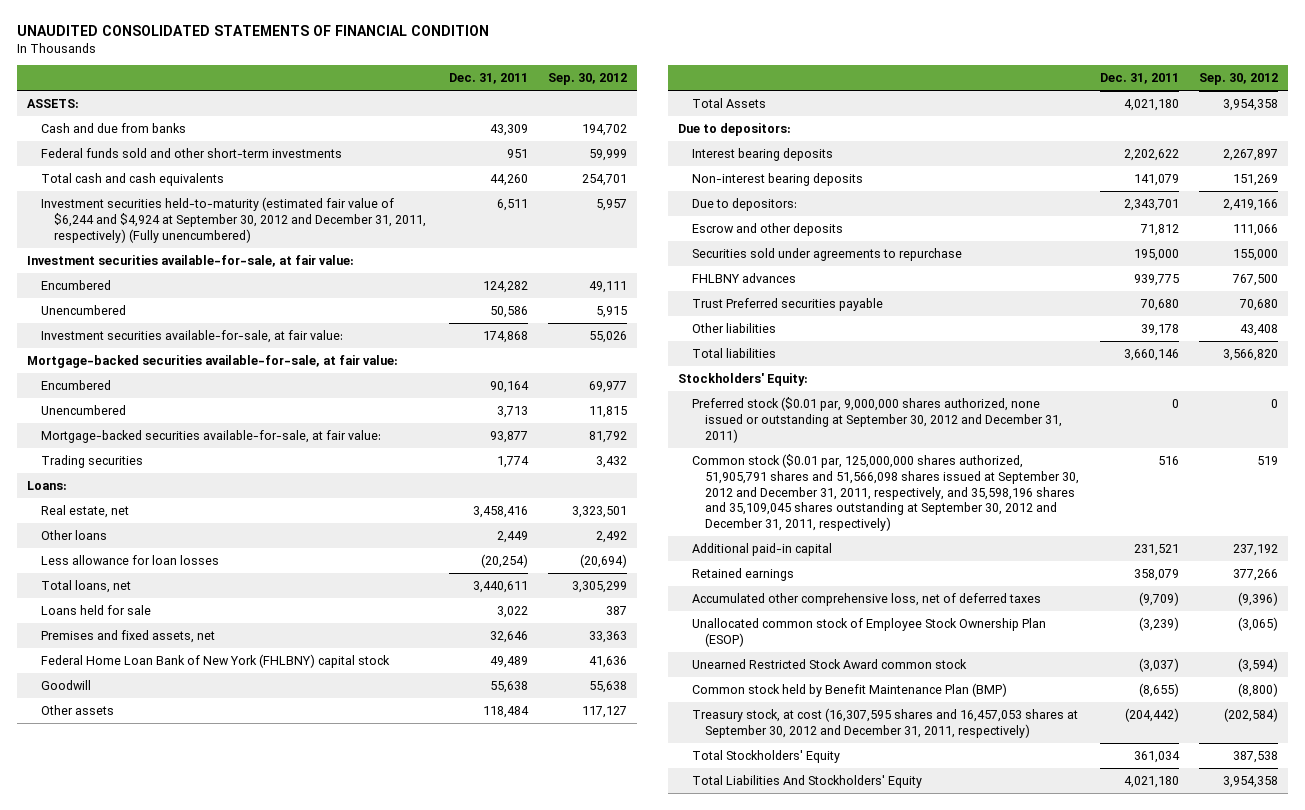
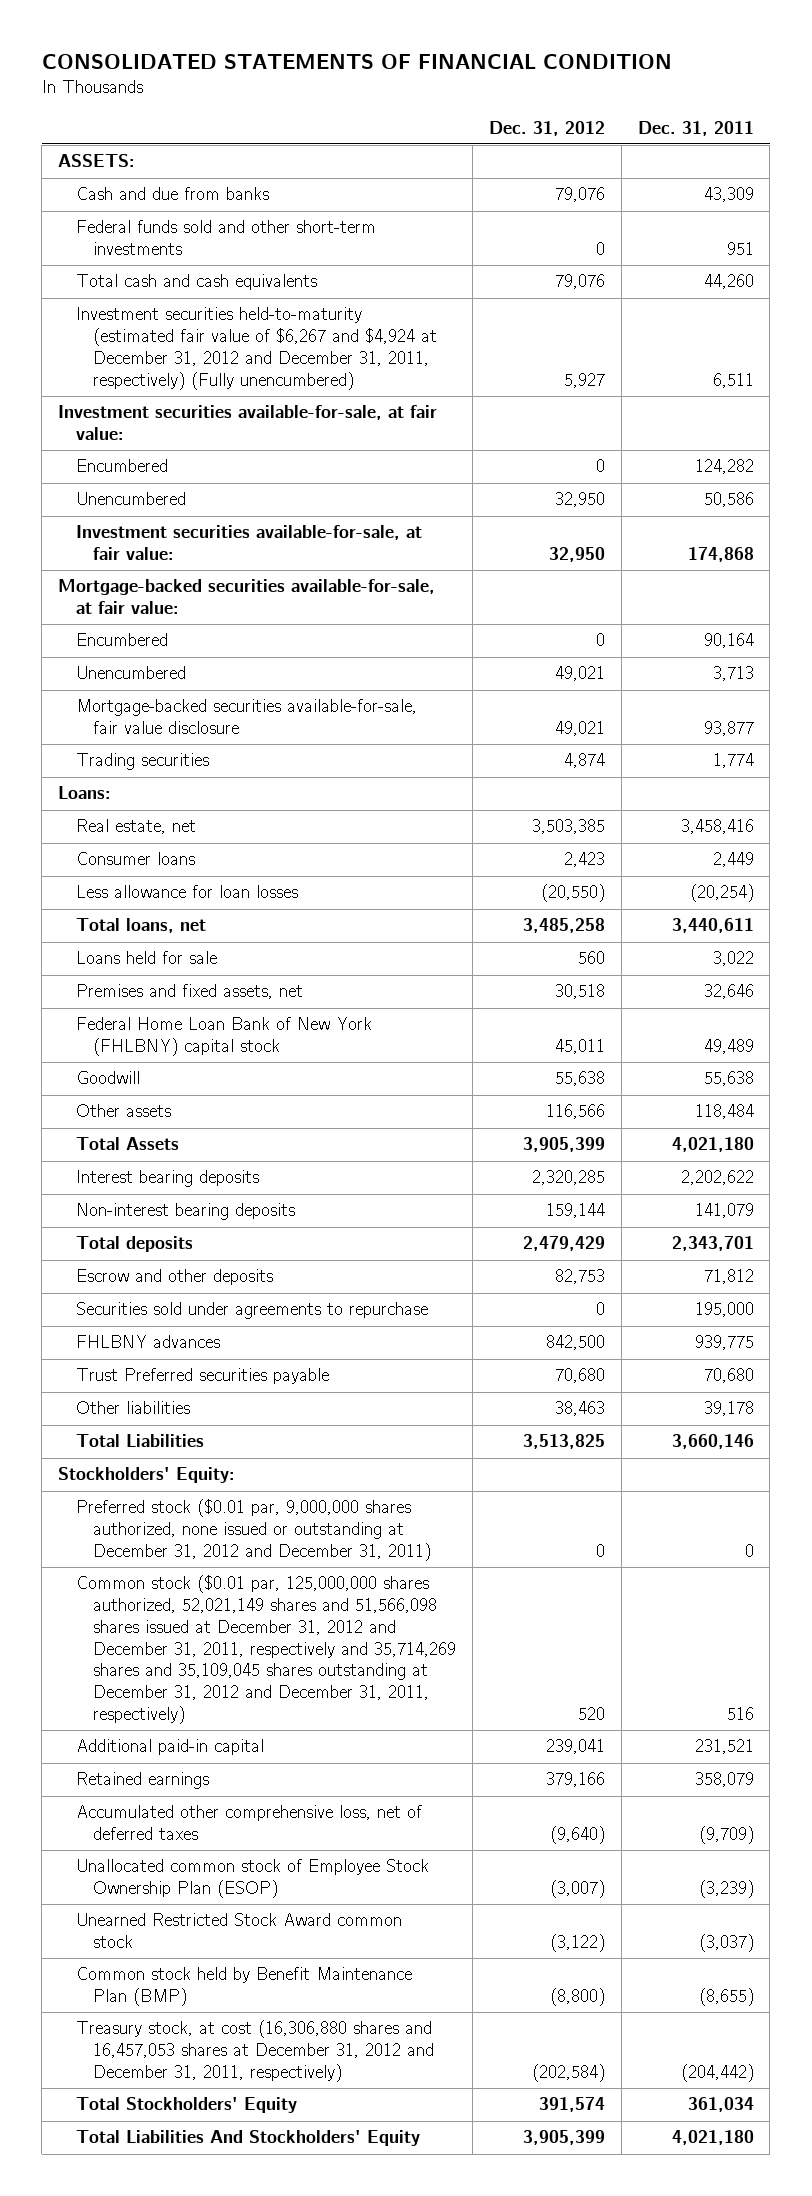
[16,25,489,37] UNAUDITED CONSOLIDATED STATEMENTS OF FINANCIAL CONDITION -> [41,54,672,70] CONSOLIDATED STATEMENTS OF FINANCIAL CONDITION
[548,72,628,85] Sep. 30, 2012 -> none
none -> [488,120,605,136] Dec. 31, 2012
[40,197,427,243] Investment securities held-to-maturity (estimated fair value of $6,244 and $4,924 at September 30, 2012 and December 31, 2011, respectively) (Fully unencumbered) -> [75,307,438,390] Investment securities held-to-maturity (estimated fair value of $6,267 and $4,924 at December 31, 2012 and December 31, 2011, respectively) (Fully unencumbered)
[40,430,381,444] Mortgage-backed securities available-for-sale, at fair value: -> [75,699,417,735] Mortgage-backed securities available-for-sale, fair value disclosure
[40,530,107,541] Other loans -> [75,852,195,866] Consumer loans
[678,123,792,137] Due to depositors: -> none
[691,198,797,212] Due to depositors: -> [75,1236,193,1253] Total deposits
[691,348,776,359] Total liabilities -> [75,1434,204,1448] Total Liabilities
[691,397,1063,443] Preferred stock ($0.01 par, 9,000,000 shares authorized, none issued or outstanding at September 30, 2012 and December 31, 2011) -> [75,1499,432,1561] Preferred stock ($0.01 par, 9,000,000 shares authorized, none issued or outstanding at December 31, 2012 and December 31, 2011)
[691,454,1080,532] Common stock ($0.01 par, 125,000,000 shares authorized, 51,905,791 shares and 51,566,098 shares issued at September 30, 2012 and December 31, 2011, respectively, and 35,598,196 shares and 35,109,045 shares outstanding at September 30, 2012 and December 31, 2011, respectively) -> [75,1575,457,1724] Common stock ($0.01 par, 125,000,000 shares authorized, 52,021,149 shares and 51,566,098 shares issued at December 31, 2012 and December 31, 2011, respectively and 35,714,269 shares and 35,109,045 shares outstanding at December 31, 2012 and December 31, 2011, respectively)
[691,708,1078,738] Treasury stock, at cost (16,307,595 shares and 16,457,053 shares at September 30, 2012 and December 31, 2011, respectively) -> [75,2020,435,2082] Treasury stock, at cost (16,306,880 shares and 16,457,053 shares at December 31, 2012 and December 31, 2011, respectively)

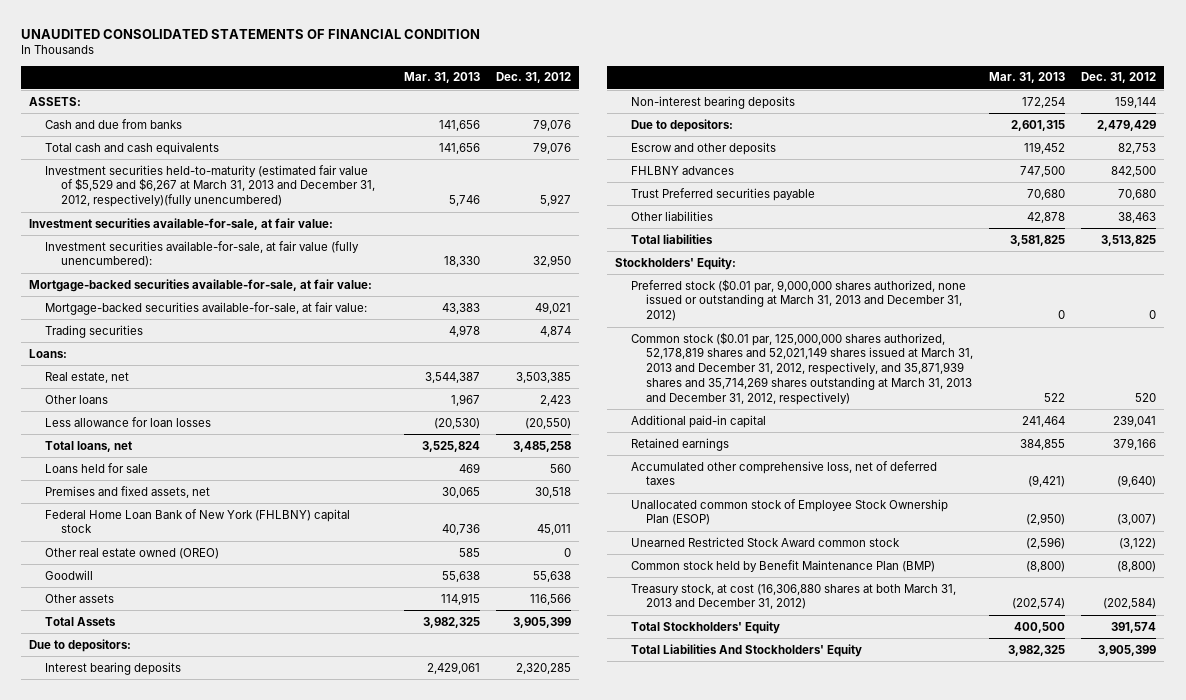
[41,54,672,70] CONSOLIDATED STATEMENTS OF FINANCIAL CONDITION -> [21,28,481,39] UNAUDITED CONSOLIDATED STATEMENTS OF FINANCIAL CONDITION
[637,120,754,136] Dec. 31, 2011 -> none
none -> [403,72,480,84] Mar. 31, 2013
[75,220,376,256] Federal funds sold and other short-term investments -> none
[75,307,438,390] Investment securities held-to-maturity (estimated fair value of $6,267 and $4,924 at December 31, 2012 and December 31, 2011, respectively) (Fully unencumbered) -> [44,164,375,208] Investment securities held-to-maturity (estimated fair value of $5,529 and $6,267 at March 31, 2013 and December 31, 2012, respectively)(fully unencumbered)
[75,459,168,473] Encumbered -> none
[75,492,186,506] Unencumbered -> none
[75,525,422,561] Investment securities available-for-sale, at fair value: -> [44,240,359,268] Investment securities available-for-sale, at fair value (fully unencumbered):
[75,633,168,647] Encumbered -> none
[75,666,186,680] Unencumbered -> none
[75,699,417,735] Mortgage-backed securities available-for-sale, fair value disclosure -> [44,301,367,315] Mortgage-backed securities available-for-sale, at fair value:
[75,852,195,866] Consumer loans -> [44,394,108,404] Other loans
none -> [44,547,219,559] Other real estate owned (OREO)
none -> [29,638,132,652] Due to depositors:
[75,1236,193,1253] Total deposits -> [630,118,733,132] Due to depositors:
[75,1302,428,1320] Securities sold under agreements to repurchase -> none
[75,1434,204,1448] Total Liabilities -> [630,233,713,244] Total liabilities
[75,1499,432,1561] Preferred stock ($0.01 par, 9,000,000 shares authorized, none issued or outstanding at December 31, 2012 and December 31, 2011) -> [630,278,966,322] Preferred stock ($0.01 par, 9,000,000 shares authorized, none issued or outstanding at March 31, 2013 and December 31, 2012)
[75,1575,457,1724] Common stock ($0.01 par, 125,000,000 shares authorized, 52,021,149 shares and 51,566,098 shares issued at December 31, 2012 and December 31, 2011, respectively and 35,714,269 shares and 35,109,045 shares outstanding at December 31, 2012 and December 31, 2011, respectively) -> [630,331,974,405] Common stock ($0.01 par, 125,000,000 shares authorized, 52,178,819 shares and 52,021,149 shares issued at March 31, 2013 and December 31, 2012, respectively, and 35,871,939 shares and 35,714,269 shares outstanding at March 31, 2013 and December 31, 2012, respectively)
[75,2020,435,2082] Treasury stock, at cost (16,306,880 shares and 16,457,053 shares at December 31, 2012 and December 31, 2011, respectively) -> [630,583,956,610] Treasury stock, at cost (16,306,880 shares at both March 31, 2013 and December 31, 2012)

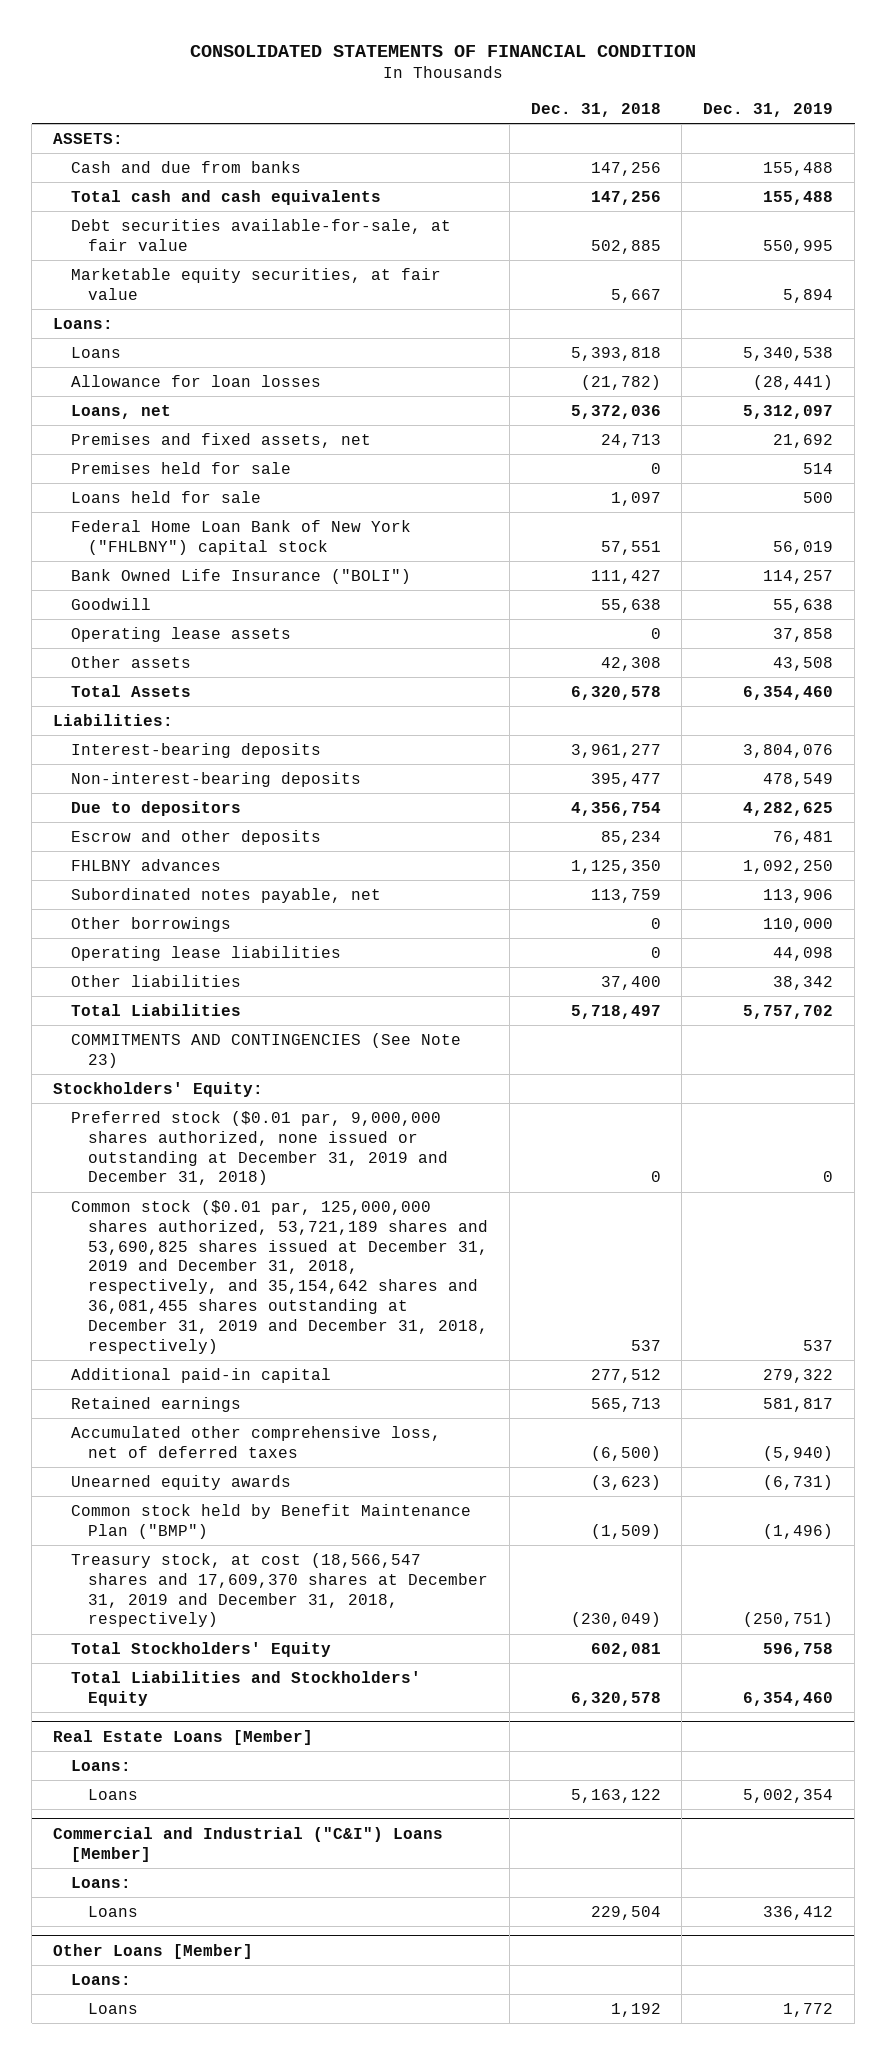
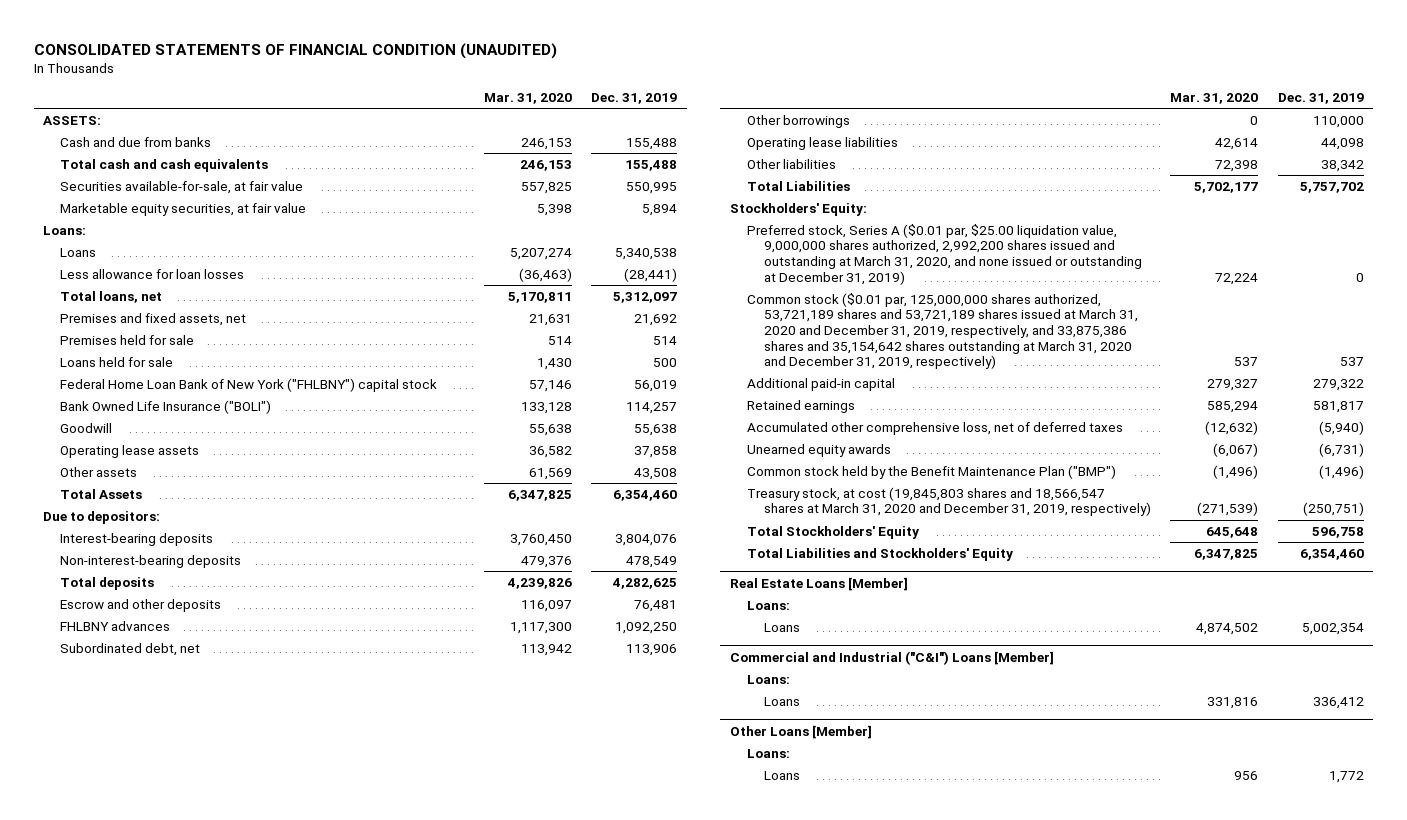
[190,44,697,57] CONSOLIDATED STATEMENTS OF FINANCIAL CONDITION -> [33,42,557,59] CONSOLIDATED STATEMENTS OF FINANCIAL CONDITION (UNAUDITED)
[530,103,661,118] Dec. 31, 2018 -> none
none -> [483,92,572,104] Mar. 31, 2020
[70,218,451,251] Debt securities available-for-sale, at fair value -> [60,180,304,194] Securities available-for-sale, at fair value
[70,374,321,387] Allowance for loan losses -> [60,268,245,279] Less allowance for loan losses
[70,404,171,419] Loans, net -> [60,290,163,303] Total loans, net
[52,713,173,726] Liabilities: -> none
none -> [43,510,161,524] Due to depositors:
[70,800,241,816] Due to depositors -> [60,576,155,590] Total deposits
[70,887,381,903] Subordinated notes payable, net -> [60,642,201,656] Subordinated debt, net
[70,1032,461,1068] COMMITMENTS AND CONTINGENCIES (See Note 23) -> none
[70,1110,449,1186] Preferred stock ($0.01 par, 9,000,000 shares authorized, none issued or outstanding at December 31, 2019 and December 31, 2018) -> [746,223,1143,285] Preferred stock, Series A ($0.01 par, $25.00 liquidation value, 9,000,000 shares authorized, 2,992,200 shares issued and outstanding at March 31, 2020, and none issued or outstanding at December 31, 2019)
[70,1199,489,1354] Common stock ($0.01 par, 125,000,000 shares authorized, 53,721,189 shares and 53,690,825 shares issued at December 31, 2019 and December 31, 2018, respectively, and 35,154,642 shares and 36,081,455 shares outstanding at December 31, 2019 and December 31, 2018, respectively) -> [746,292,1139,370] Common stock ($0.01 par, 125,000,000 shares authorized, 53,721,189 shares and 53,721,189 shares issued at March 31, 2020 and December 31, 2019, respectively, and 33,875,386 shares and 35,154,642 shares outstanding at March 31, 2020 and December 31, 2019, respectively)
[70,1503,471,1539] Common stock held by Benefit Maintenance Plan ("BMP") -> [746,464,1116,479] Common stock held by the Benefit Maintenance Plan ("BMP")
[70,1552,489,1628] Treasury stock, at cost (18,566,547 shares and 17,609,370 shares at December 31, 2019 and December 31, 2018, respectively) -> [746,486,1152,517] Treasury stock, at cost (19,845,803 shares and 18,566,547 shares at March 31, 2020 and December 31, 2019, respectively)

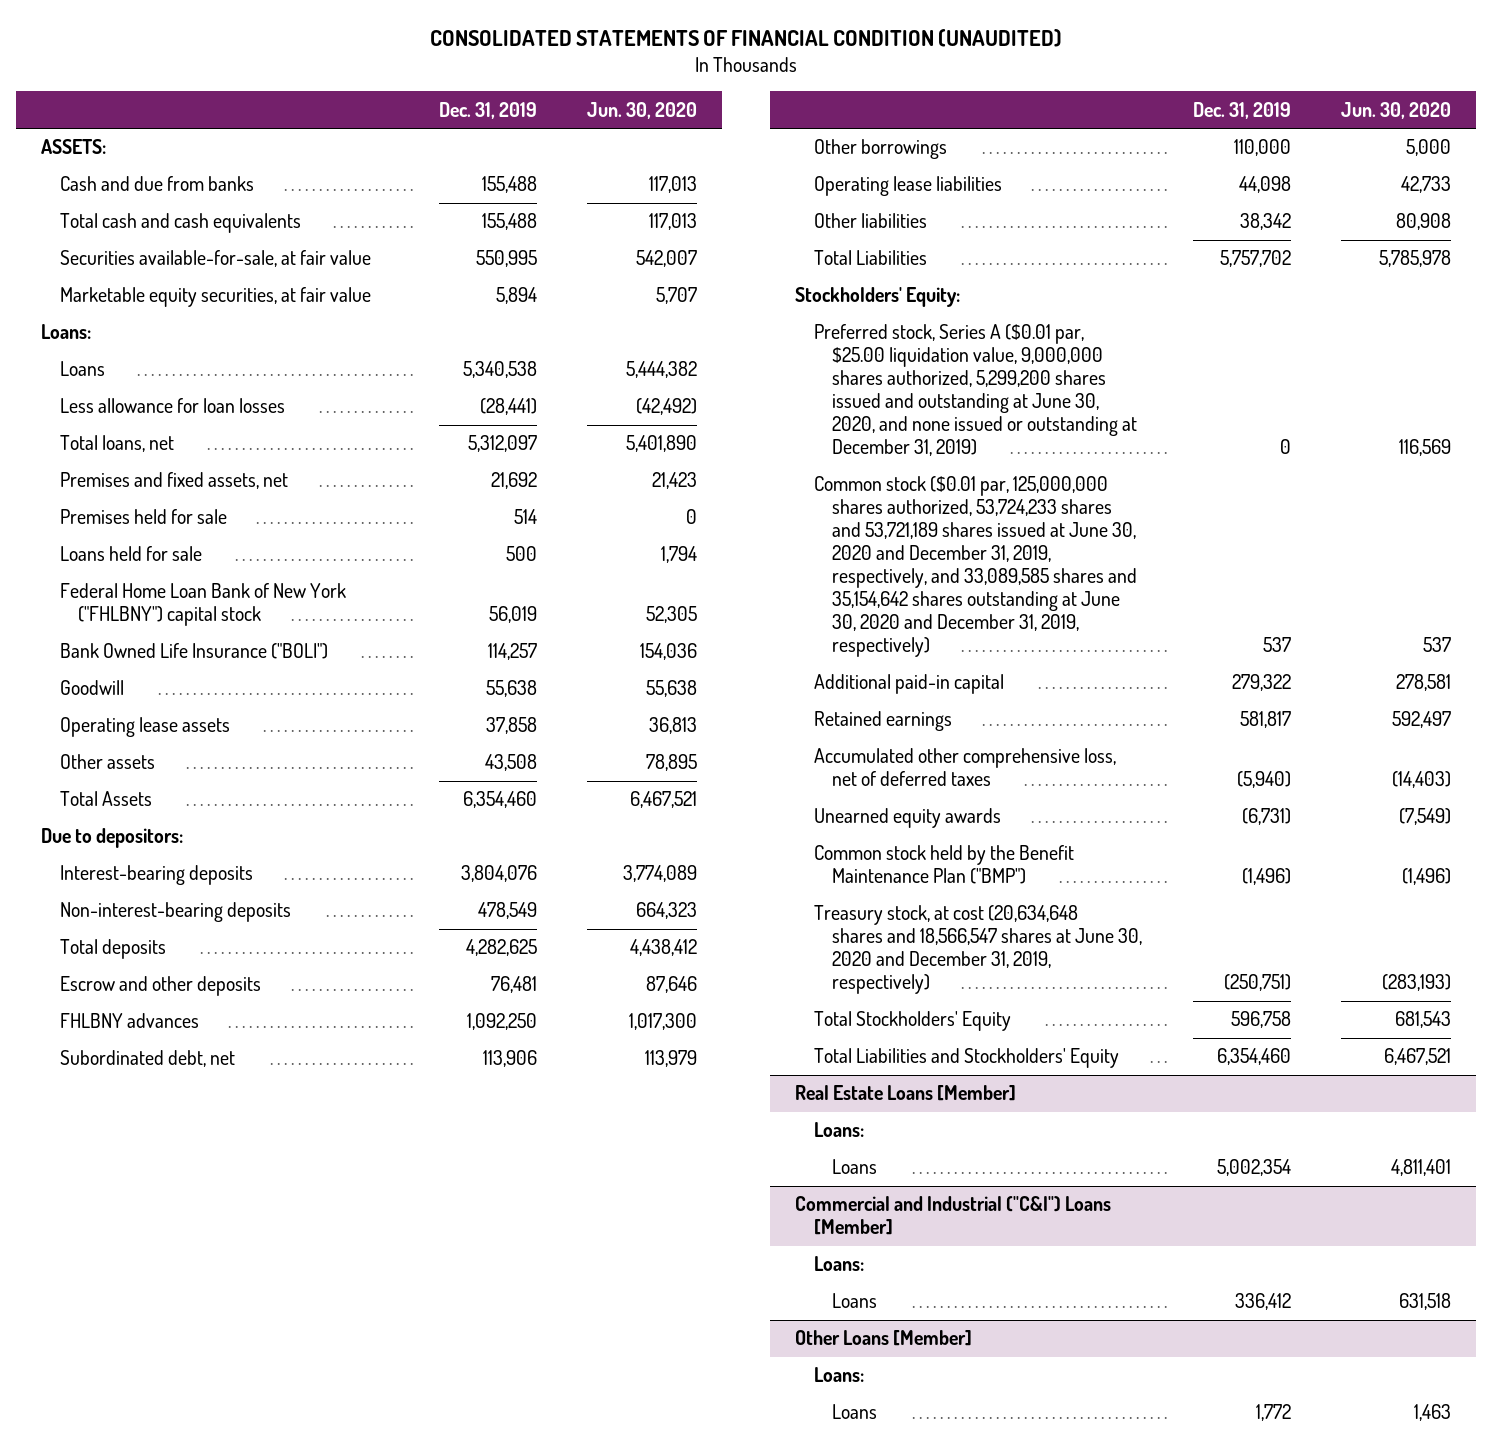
[483,92,572,104] Mar. 31, 2020 -> none
none -> [586,101,697,119] Jun. 30, 2020
[746,223,1143,285] Preferred stock, Series A ($0.01 par, $25.00 liquidation value, 9,000,000 shares authorized, 2,992,200 shares issued and outstanding at March 31, 2020, and none issued or outstanding at December 31, 2019) -> [813,324,1138,457] Preferred stock, Series A ($0.01 par, $25.00 liquidation value, 9,000,000 shares authorized, 5,299,200 shares issued and outstanding at June 30, 2020, and none issued or outstanding at December 31, 2019)
[746,292,1139,370] Common stock ($0.01 par, 125,000,000 shares authorized, 53,721,189 shares and 53,721,189 shares issued at March 31, 2020 and December 31, 2019, respectively, and 33,875,386 shares and 35,154,642 shares outstanding at March 31, 2020 and December 31, 2019, respectively) -> [813,476,1138,658] Common stock ($0.01 par, 125,000,000 shares authorized, 53,724,233 shares and 53,721,189 shares issued at June 30, 2020 and December 31, 2019, respectively, and 33,089,585 shares and 35,154,642 shares outstanding at June 30, 2020 and December 31, 2019, respectively)
[746,486,1152,517] Treasury stock, at cost (19,845,803 shares and 18,566,547 shares at March 31, 2020 and December 31, 2019, respectively) -> [813,905,1143,995] Treasury stock, at cost (20,634,648 shares and 18,566,547 shares at June 30, 2020 and December 31, 2019, respectively)

